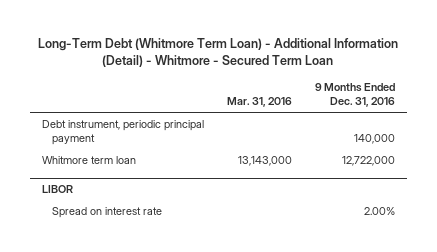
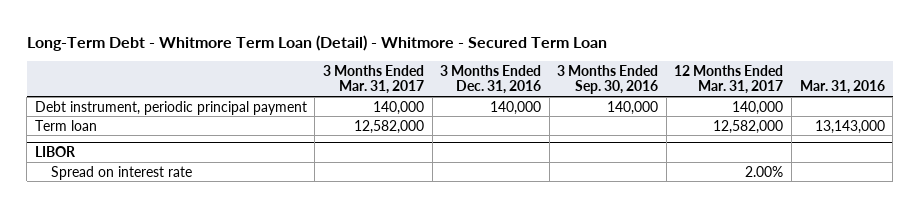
[38,37,399,67] Long-Term Debt (Whitmore Term Loan) - Additional Information (Detail) - Whitmore - Secured Term Loan -> [26,34,607,51] Long-Term Debt - Whitmore Term Loan (Detail) - Whitmore - Secured Term Loan
[315,82,396,108] 9 Months Ended Dec. 31, 2016 -> none
none -> [323,64,425,95] 3 Months Ended Mar. 31, 2017
none -> [440,64,542,95] 3 Months Ended Dec. 31, 2016
none -> [557,64,659,95] 3 Months Ended Sep. 30, 2016
none -> [674,64,784,95] 12 Months Ended Mar. 31, 2017
[41,156,136,165] Whitmore term loan -> [34,119,97,131] Term loan

